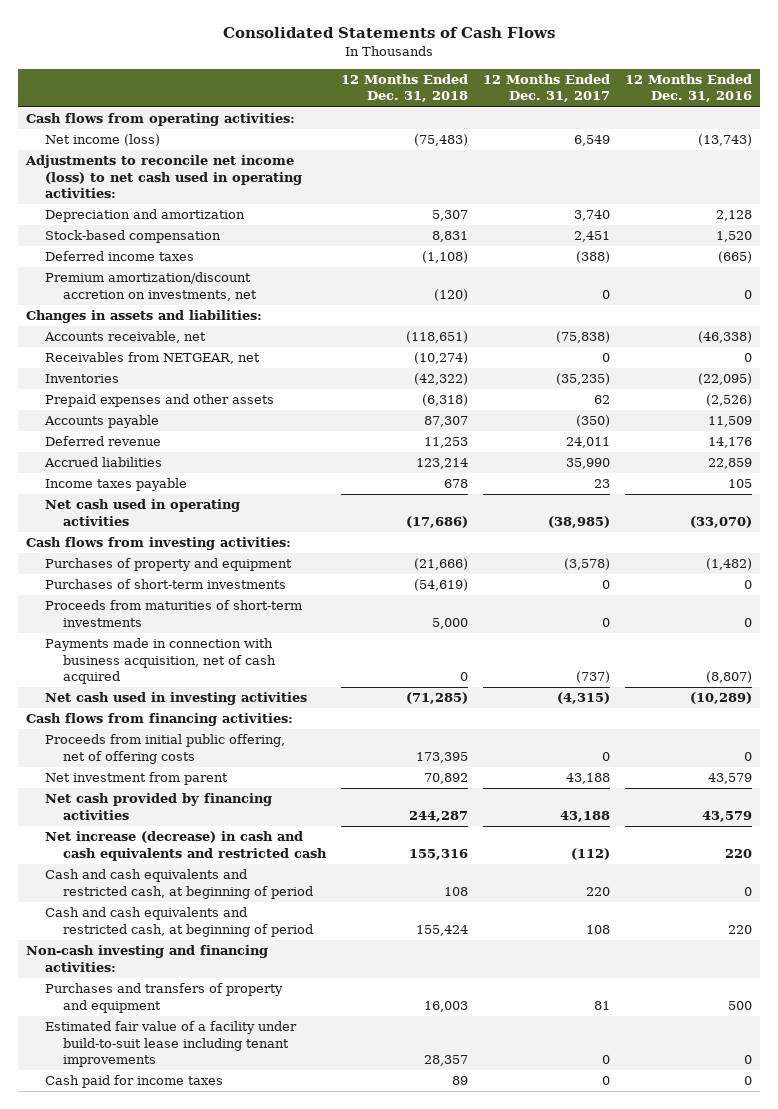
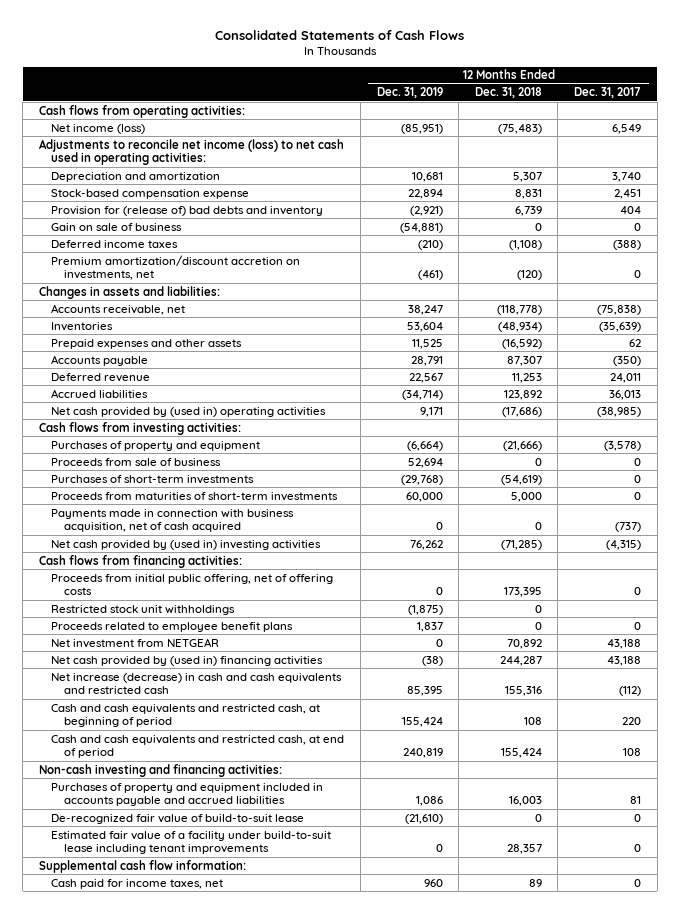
[625,74,753,103] 12 Months Ended Dec. 31, 2016 -> none
none -> [376,87,443,99] Dec. 31, 2019
[44,230,221,244] Stock-based compensation -> [51,188,250,199] Stock-based compensation expense
none -> [51,205,324,216] Provision for (release of) bad debts and inventory
none -> [51,222,183,231] Gain on sale of business
[44,352,260,365] Receivables from NETGEAR, net -> none
[406,331,469,344] (118,651) -> [496,304,542,315] (118,778)
[414,373,469,386] (42,322) -> [497,321,542,332] (48,934)
[556,373,611,386] (35,235) -> [598,321,641,332] (35,639)
[422,394,469,407] (6,318) -> [501,338,542,349] (16,592)
[44,478,187,492] Income taxes payable -> none
[416,458,469,470] 123,214 -> [503,389,542,400] 123,892
[566,458,611,470] 35,990 -> [608,389,641,400] 36,013
[44,499,240,526] Net cash used in operating activities -> [51,406,327,417] Net cash provided by (used in) operating activities
none -> [51,457,222,466] Proceeds from sale of business
[44,692,307,706] Net cash used in investing activities -> [51,539,322,550] Net cash provided by (used in) investing activities
none -> [51,604,236,615] Restricted stock unit withholdings
none -> [51,621,294,632] Proceeds related to employee benefit plans
[44,772,228,786] Net investment from parent -> [51,637,220,648] Net investment from NETGEAR
[44,793,272,820] Net cash provided by financing activities -> [51,655,324,666] Net cash provided by (used in) financing activities
[44,907,314,937] Cash and cash equivalents and restricted cash, at beginning of period -> [51,734,345,759] Cash and cash equivalents and restricted cash, at end of period
[44,983,283,1013] Purchases and transfers of property and equipment -> [51,782,324,807] Purchases of property and equipment included in accounts payable and accrued liabilities
none -> [51,813,305,824] De-recognized fair value of build-to-suit lease
none -> [38,859,246,873] Supplemental cash flow information:
[44,1075,223,1089] Cash paid for income taxes -> [51,878,224,889] Cash paid for income taxes, net

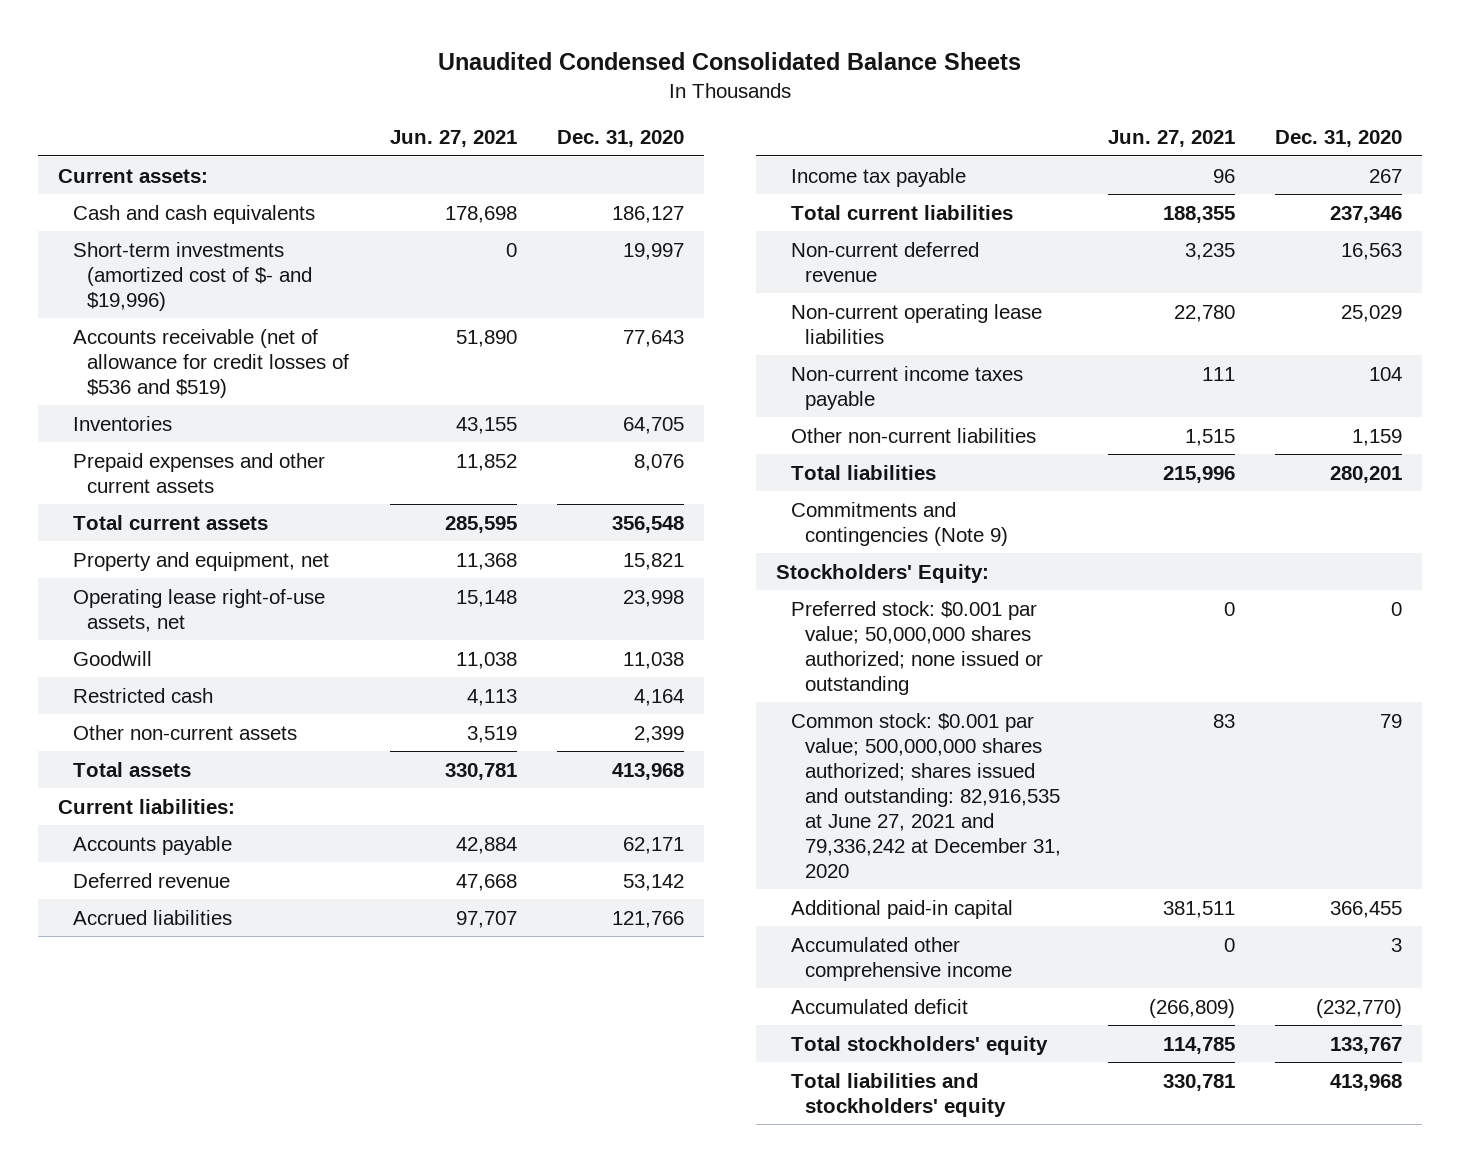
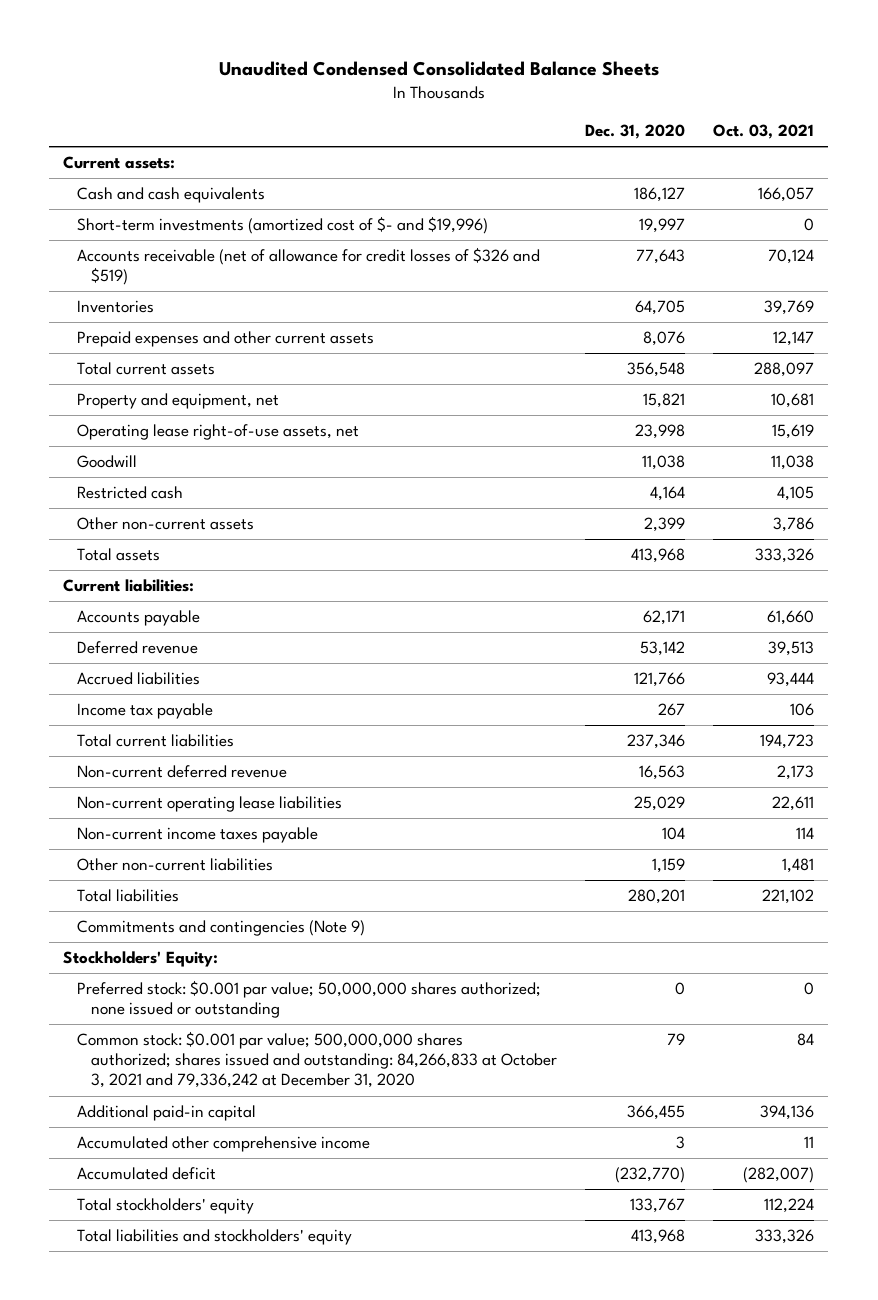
[389,130,517,148] Jun. 27, 2021 -> none
none -> [713,124,815,140] Oct. 03, 2021
[72,328,350,398] Accounts receivable (net of allowance for credit losses of $536 and $519) -> [77,247,541,286] Accounts receivable (net of allowance for credit losses of $326 and $519)
[790,712,1062,878] Common stock: $0.001 par value; 500,000,000 shares authorized; shares issued and outstanding: 82,916,535 at June 27, 2021 and 79,336,242 at December 31, 2020 -> [77,1031,557,1089] Common stock: $0.001 par value; 500,000,000 shares authorized; shares issued and outstanding: 84,266,833 at October 3, 2021 and 79,336,242 at December 31, 2020

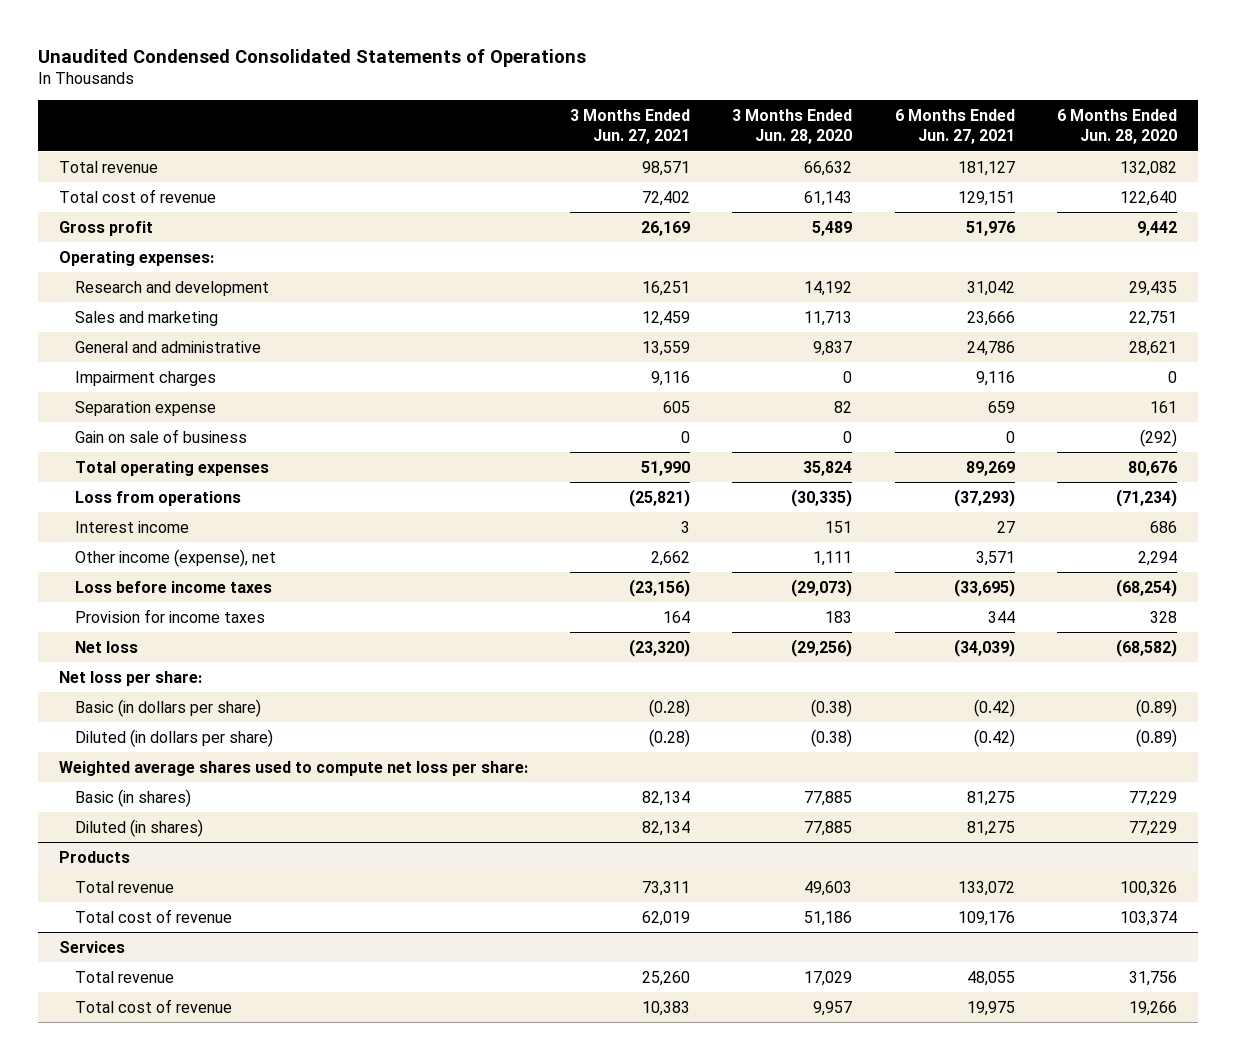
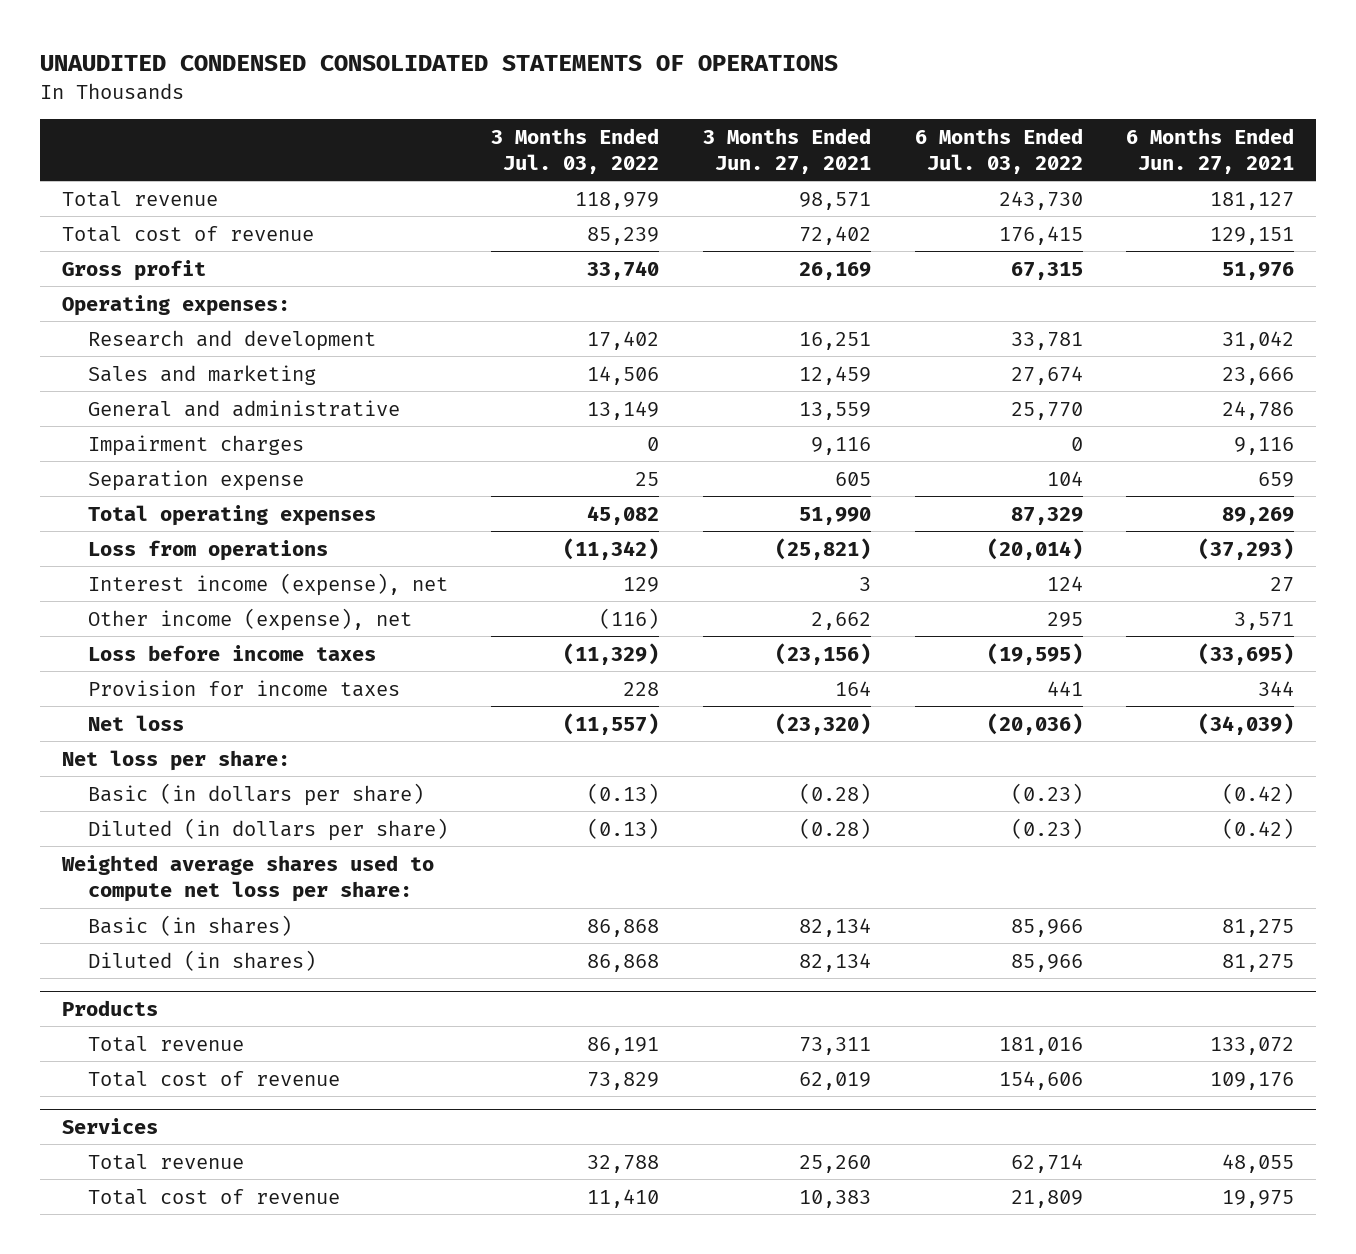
[37,48,586,67] Unaudited Condensed Consolidated Statements of Operations -> [39,55,838,72] UNAUDITED CONDENSED CONSOLIDATED STATEMENTS OF OPERATIONS
[732,109,853,144] 3 Months Ended Jun. 28, 2020 -> none
[1056,109,1177,144] 6 Months Ended Jun. 28, 2020 -> none
none -> [491,127,660,174] 3 Months Ended Jul. 03, 2022
none -> [914,127,1083,174] 6 Months Ended Jul. 03, 2022
[75,428,248,443] Gain on sale of business -> none
[75,520,190,533] Interest income -> [87,572,448,596] Interest income (expense), net

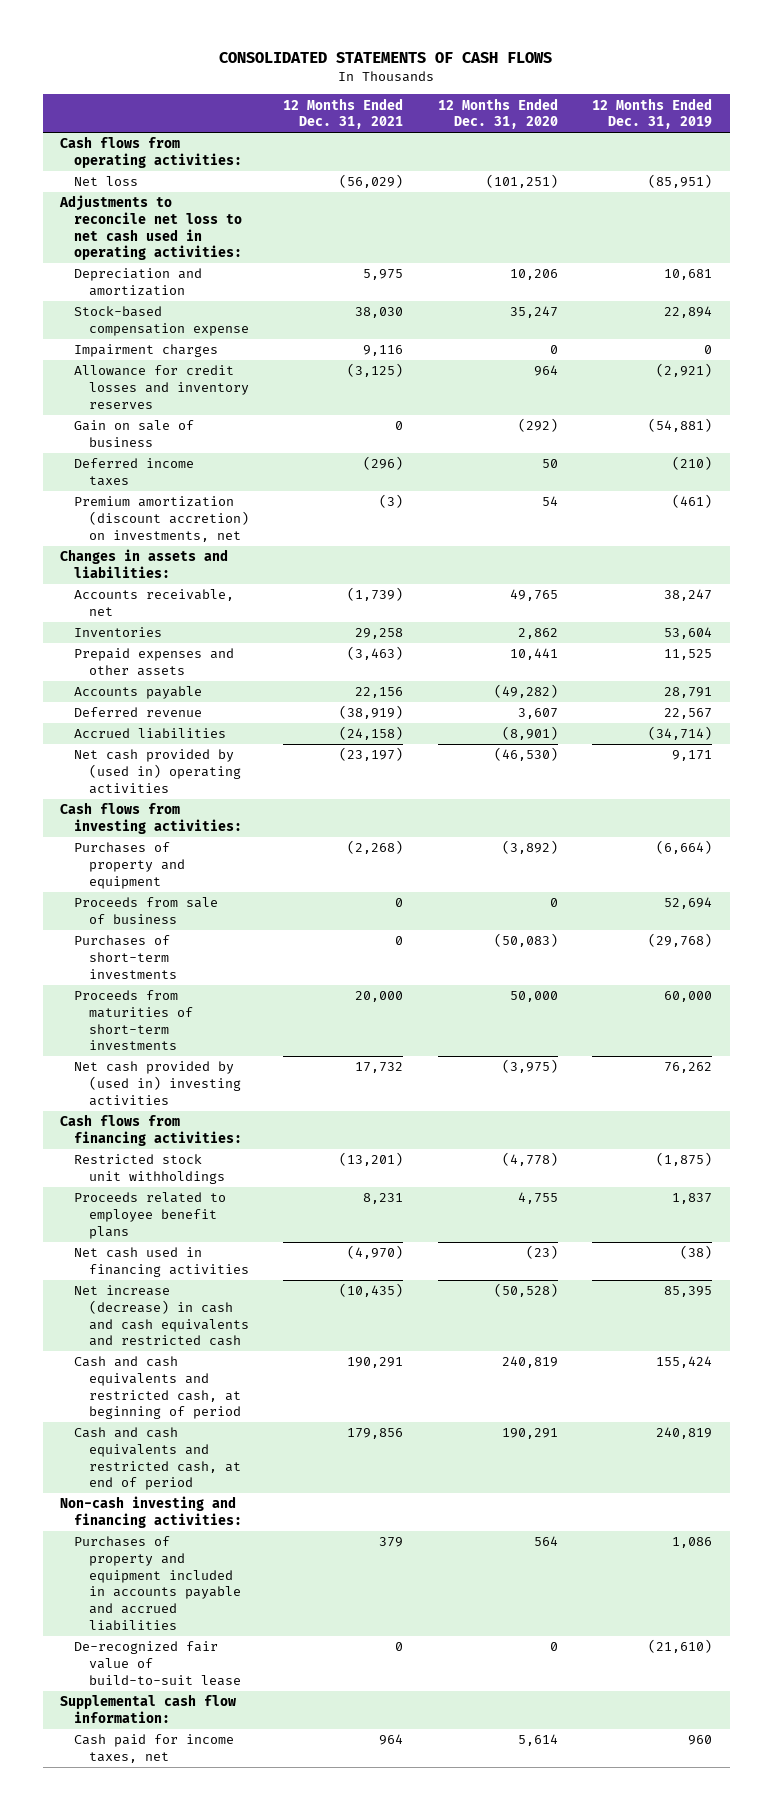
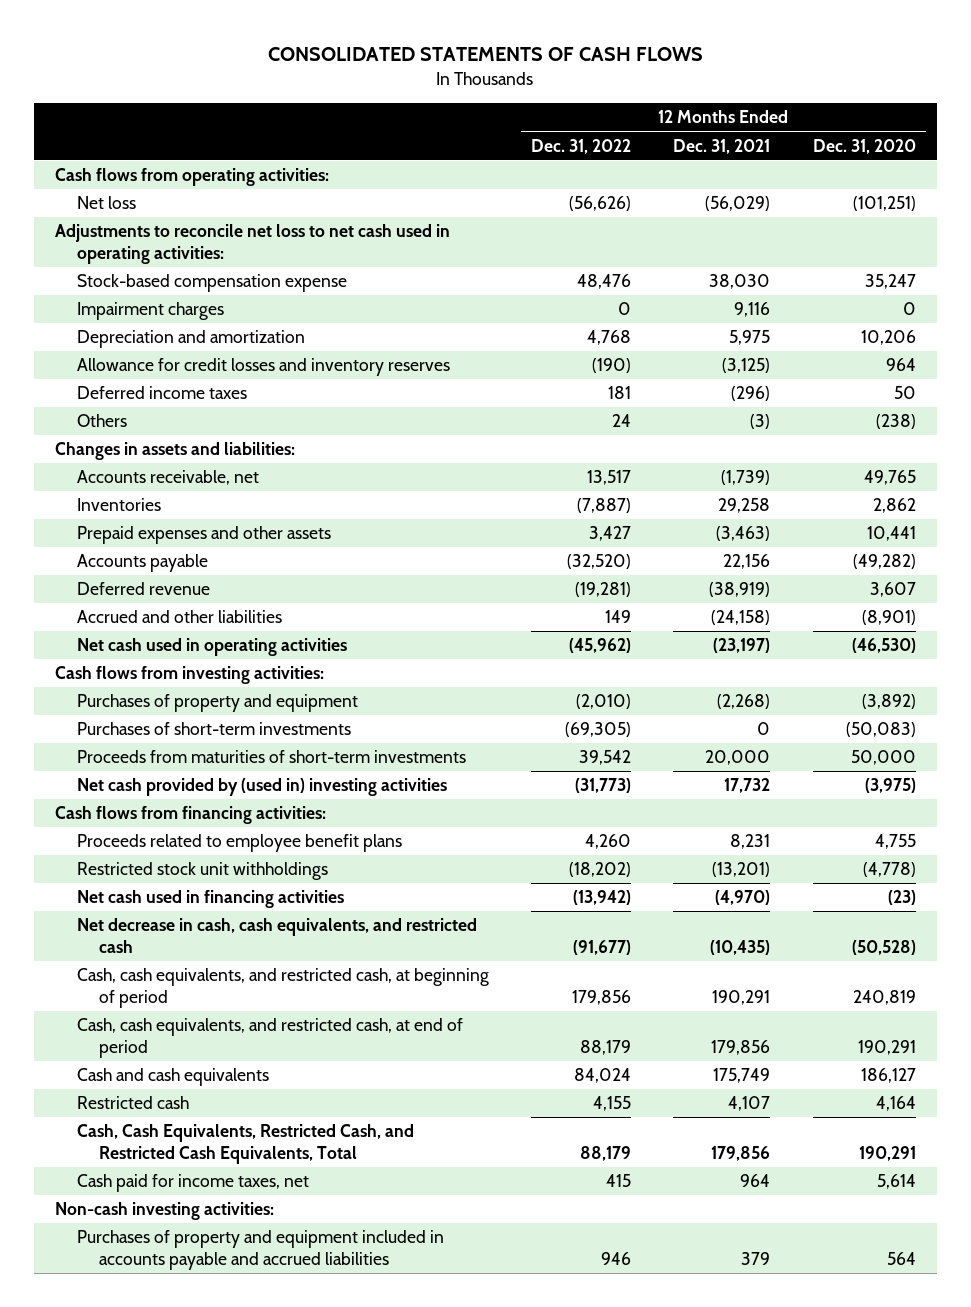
[592,97,713,130] 12 Months Ended Dec. 31, 2019 -> none
none -> [531,138,632,154] Dec. 31, 2022
[74,268,203,296] Depreciation and amortization -> [76,330,305,349] Depreciation and amortization
[74,420,195,447] Gain on sale of business -> none
[74,496,249,542] Premium amortization (discount accretion) on investments, net -> none
none -> [76,414,127,428] Others
[74,728,227,740] Accrued liabilities -> [76,610,282,624] Accrued and other liabilities
[74,749,241,794] Net cash provided by (used in) operating activities -> [76,638,347,657] Net cash used in operating activities
[74,897,219,924] Proceeds from sale of business -> none
[74,1154,225,1184] Restricted stock unit withholdings -> [76,862,328,881] Restricted stock unit withholdings
[60,1496,243,1528] Non-cash investing and financing activities: -> none
[74,1641,241,1686] De-recognized fair value of build-to-suit lease -> none
[60,1694,237,1723] Supplemental cash flow information: -> none
[74,1285,249,1347] Net increase (decrease) in cash and cash equivalents and restricted cash -> [76,918,477,953] Net decrease in cash, cash equivalents, and restricted cash
[74,1356,241,1420] Cash and cash equivalents and restricted cash, at beginning of period -> [76,968,489,1008] Cash, cash equivalents, and restricted cash, at beginning of period
[74,1427,241,1491] Cash and cash equivalents and restricted cash, at end of period -> [76,1018,463,1058] Cash, cash equivalents, and restricted cash, at end of period
none -> [76,1068,269,1087] Cash and cash equivalents
none -> [76,1096,189,1110] Restricted cash
none -> [76,1124,414,1164] Cash, Cash Equivalents, Restricted Cash, and Restricted Cash Equivalents, Total
none -> [55,1202,275,1221] Non-cash investing activities:
[74,1536,241,1631] Purchases of property and equipment included in accounts payable and accrued liabilities -> [76,1230,444,1270] Purchases of property and equipment included in accounts payable and accrued liabilities

